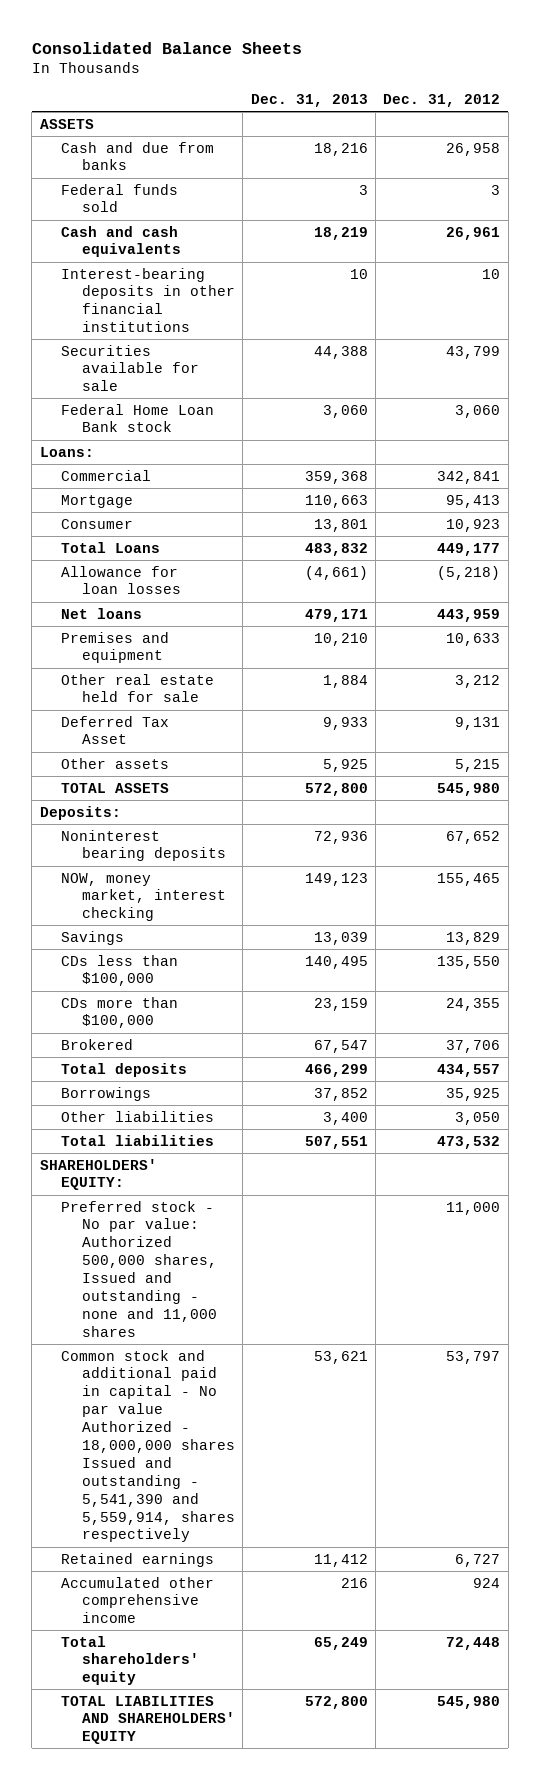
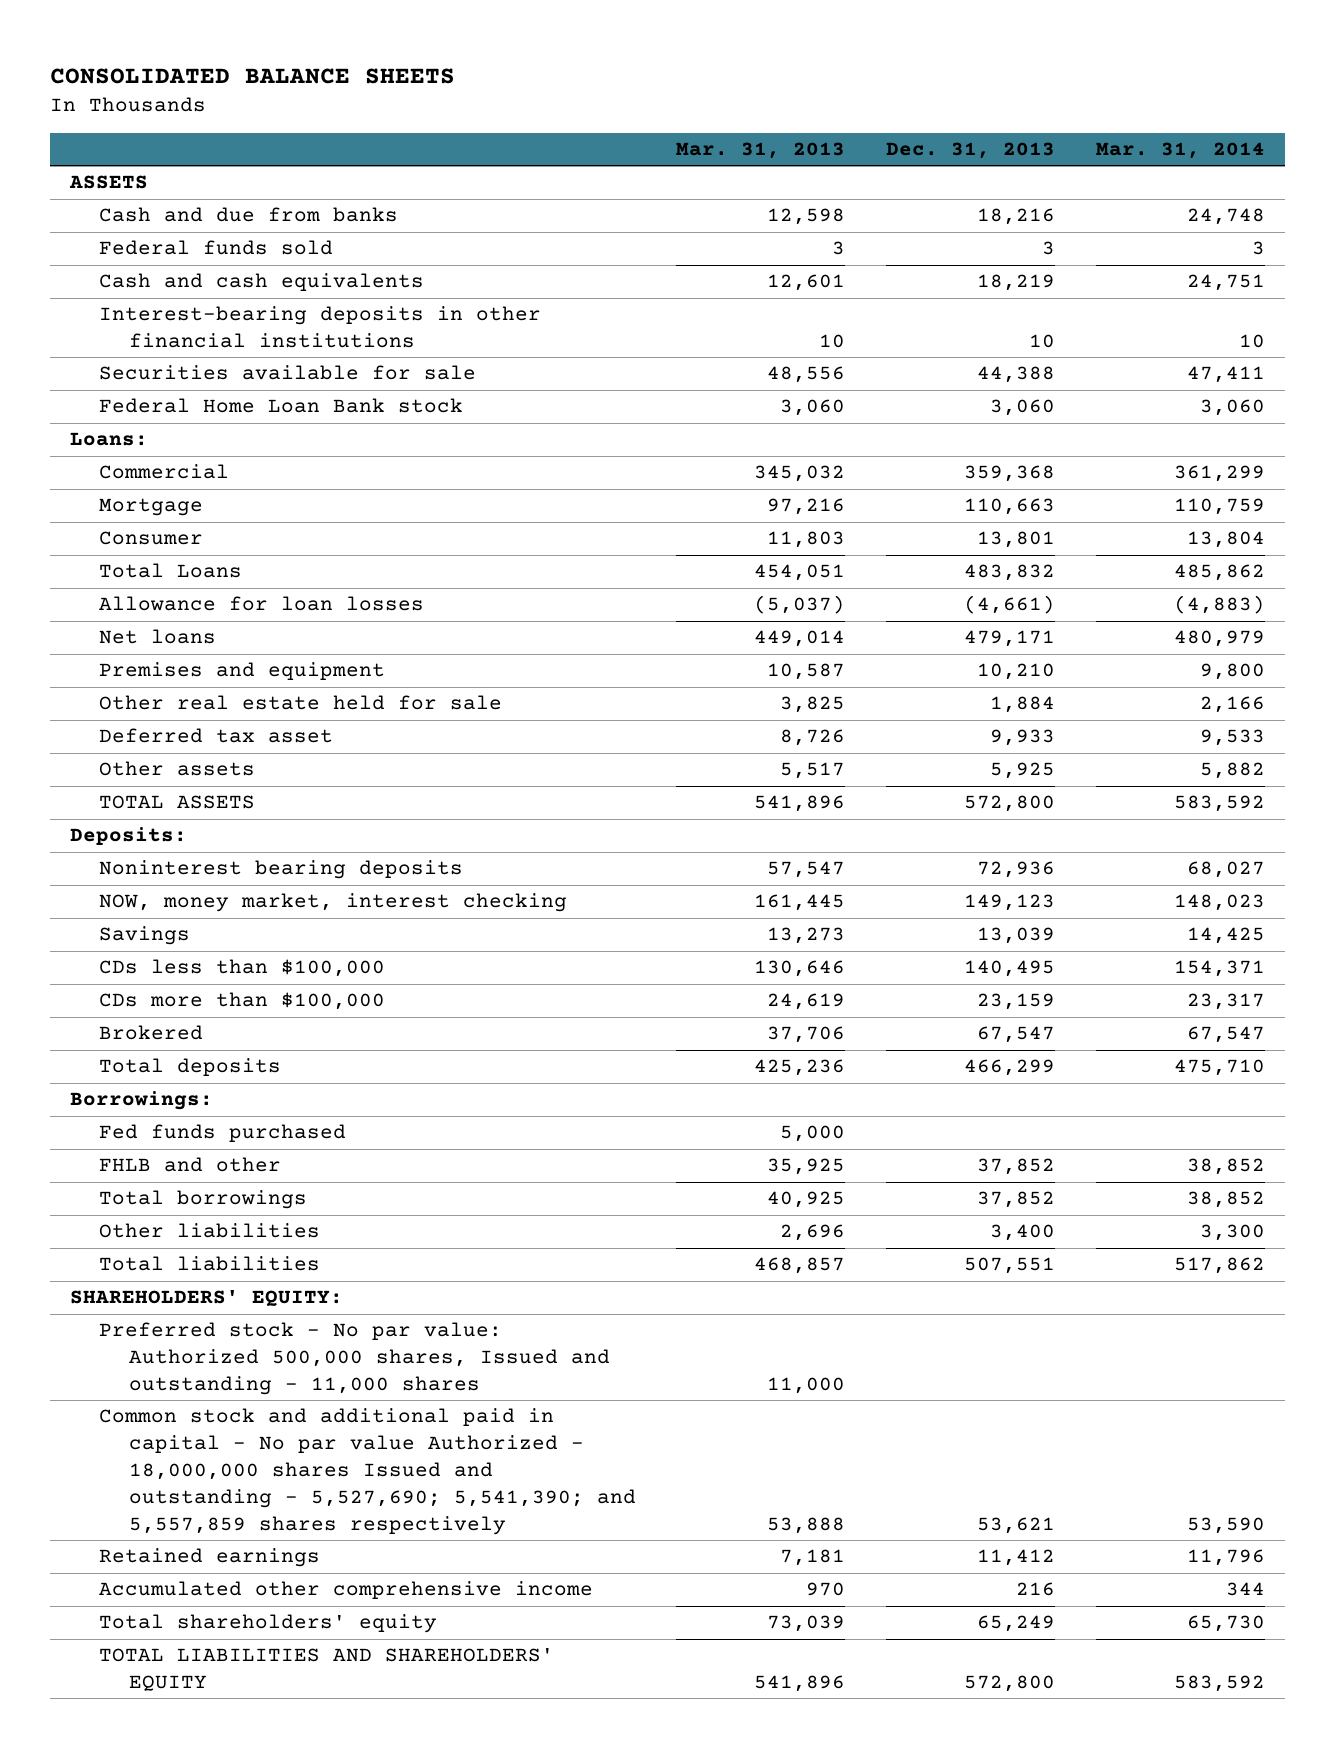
[31,42,302,55] Consolidated Balance Sheets -> [49,67,455,84] CONSOLIDATED BALANCE SHEETS
[383,94,501,108] Dec. 31, 2012 -> none
none -> [676,142,846,160] Mar. 31, 2013
none -> [1095,142,1265,160] Mar. 31, 2014
[60,715,169,745] Deferred Tax Asset -> [99,728,334,744] Deferred tax asset
none -> [70,1091,214,1111] Borrowings:
none -> [99,1124,347,1143] Fed funds purchased
none -> [99,1157,282,1173] FHLB and other
[60,1086,151,1101] Borrowings -> [99,1190,308,1210] Total borrowings
[60,1200,217,1337] Preferred stock - No par value: Authorized 500,000 shares, Issued and outstanding - none and 11,000 shares -> [99,1322,610,1396] Preferred stock - No par value: Authorized 500,000 shares, Issued and outstanding - 11,000 shares
[60,1349,235,1543] Common stock and additional paid in capital - No par value Authorized - 18,000,000 shares Issued and outstanding - 5,541,390 and 5,559,914, shares respectively -> [99,1408,636,1535] Common stock and additional paid in capital - No par value Authorized - 18,000,000 shares Issued and outstanding - 5,527,690; 5,541,390; and 5,557,859 shares respectively

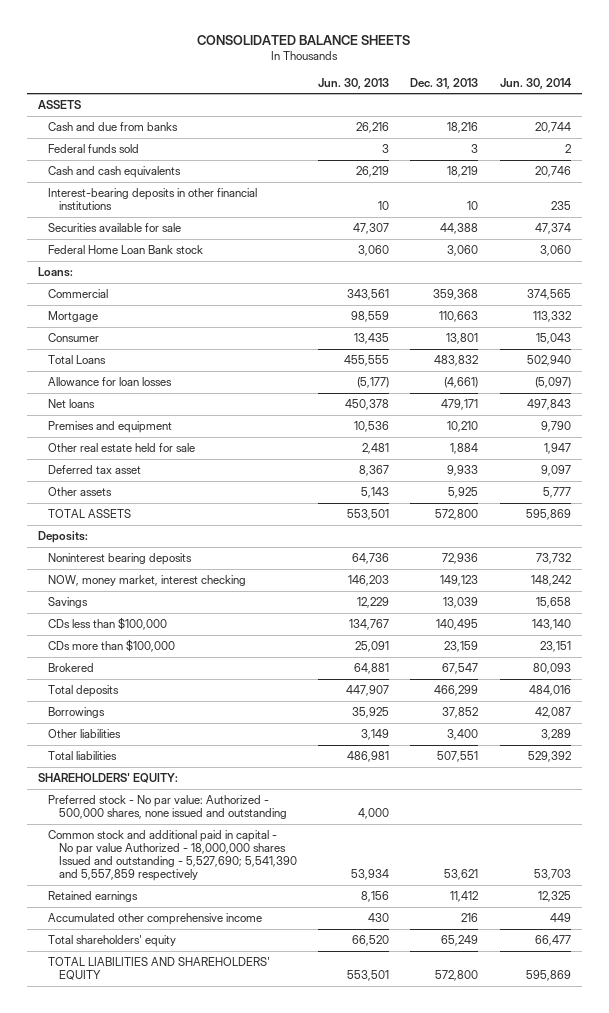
[676,142,846,160] Mar. 31, 2013 -> none
[1095,142,1265,160] Mar. 31, 2014 -> none
none -> [317,77,389,89] Jun. 30, 2013
none -> [499,77,572,89] Jun. 30, 2014
[70,1091,214,1111] Borrowings: -> none
[99,1124,347,1143] Fed funds purchased -> none
[99,1157,282,1173] FHLB and other -> none
[99,1190,308,1210] Total borrowings -> [48,707,106,719] Borrowings
[99,1322,610,1396] Preferred stock - No par value: Authorized 500,000 shares, Issued and outstanding - 11,000 shares -> [48,795,287,820] Preferred stock - No par value: Authorized - 500,000 shares, none issued and outstanding
[99,1408,636,1535] Common stock and additional paid in capital - No par value Authorized - 18,000,000 shares Issued and outstanding - 5,527,690; 5,541,390; and 5,557,859 shares respectively -> [48,830,297,882] Common stock and additional paid in capital - No par value Authorized - 18,000,000 shares Issued and outstanding - 5,527,690; 5,541,390 and 5,557,859 respectively

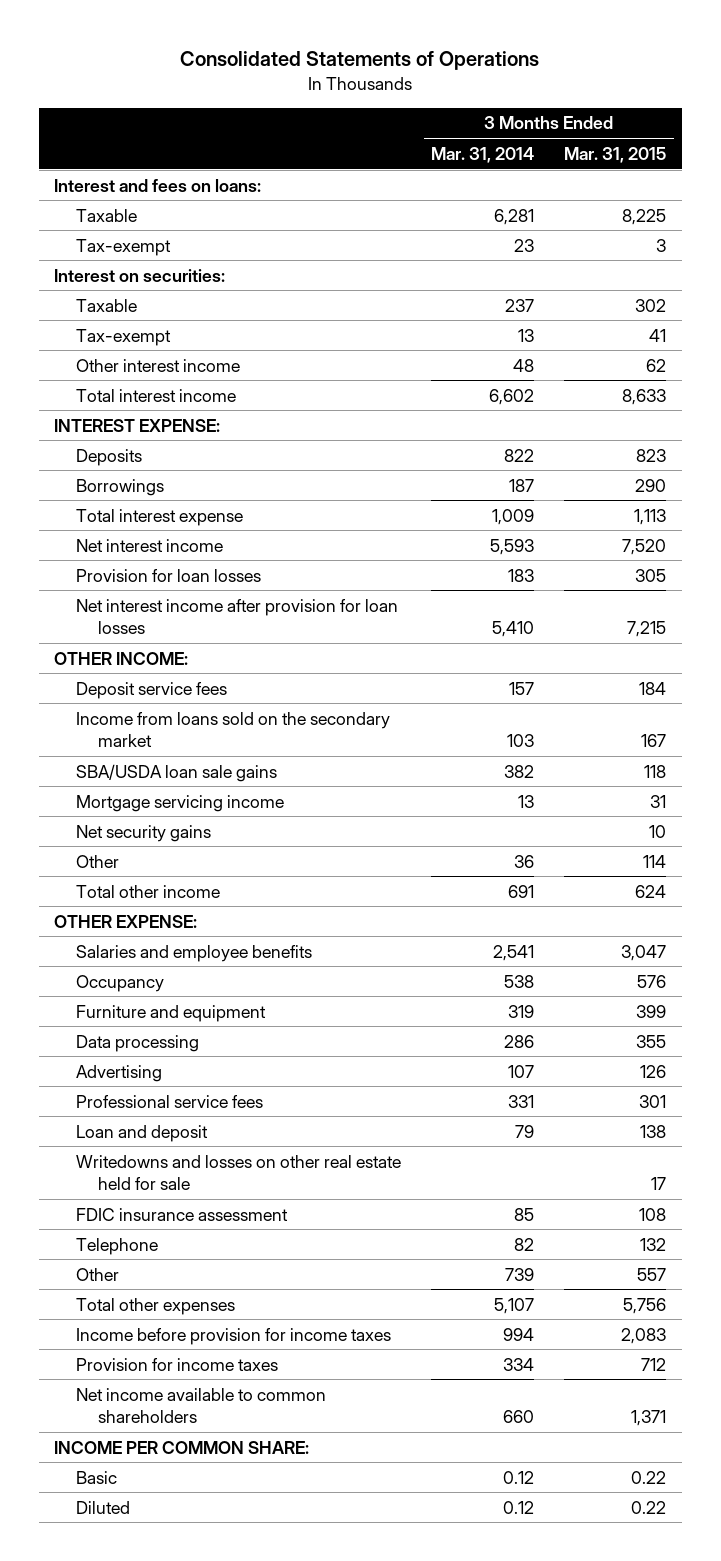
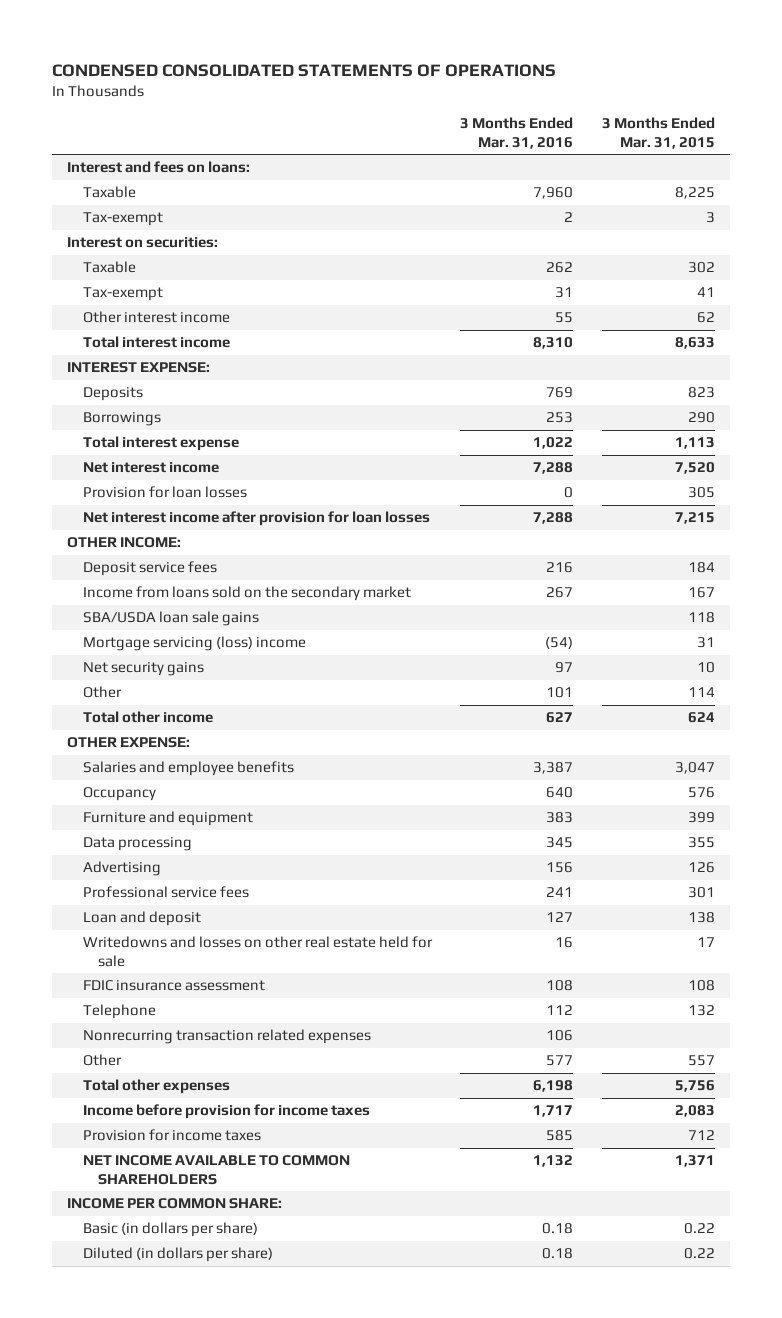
[180,51,540,71] Consolidated Statements of Operations -> [52,63,557,77] CONDENSED CONSOLIDATED STATEMENTS OF OPERATIONS
[431,146,535,163] Mar. 31, 2014 -> none
none -> [460,117,574,149] 3 Months Ended Mar. 31, 2016
[76,794,285,812] Mortgage servicing income -> [82,636,306,652] Mortgage servicing (loss) income
none -> [82,1029,371,1045] Nonrecurring transaction related expenses
[76,1387,327,1424] Net income available to common shareholders -> [82,1155,350,1185] NET INCOME AVAILABLE TO COMMON SHAREHOLDERS
[76,1470,118,1484] Basic -> [82,1222,258,1238] Basic (in dollars per share)
[76,1500,131,1514] Diluted -> [82,1247,273,1263] Diluted (in dollars per share)

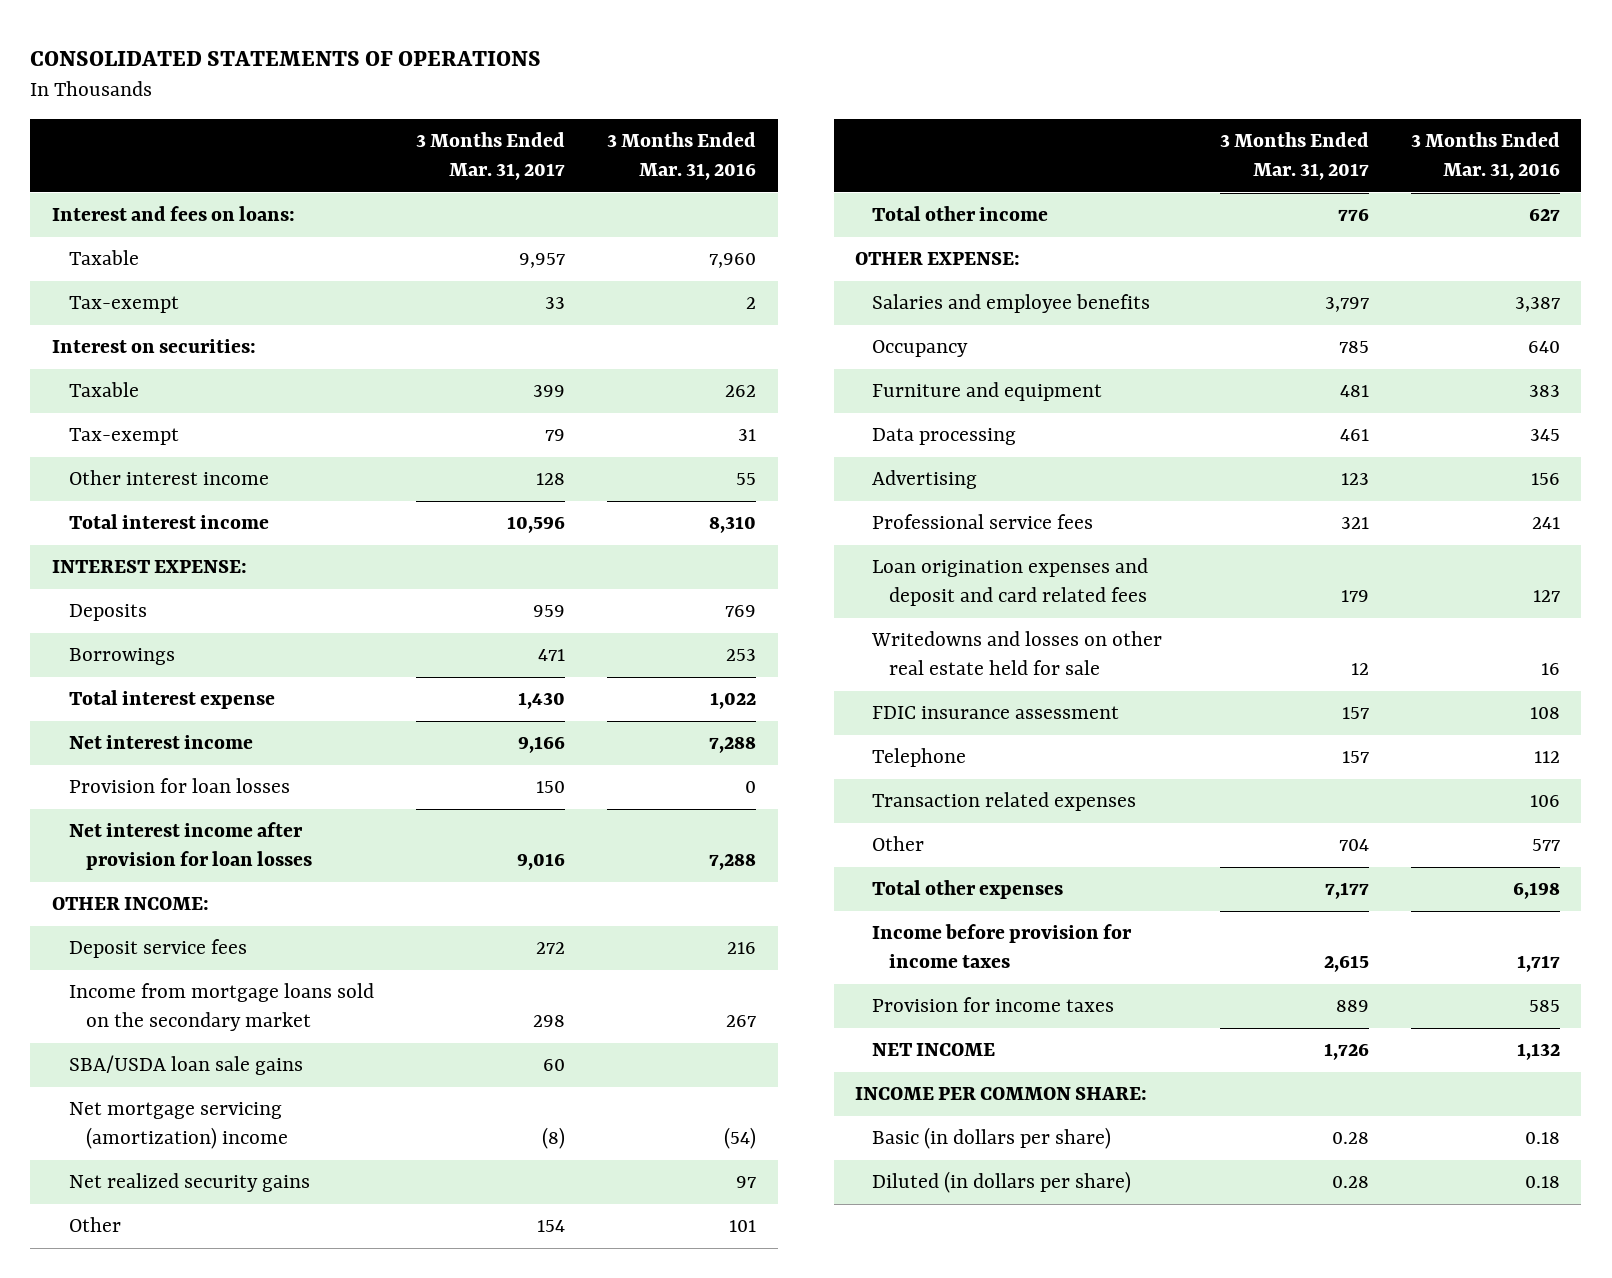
[52,63,557,77] CONDENSED CONSOLIDATED STATEMENTS OF OPERATIONS -> [30,50,542,66] CONSOLIDATED STATEMENTS OF OPERATIONS
[602,117,716,149] 3 Months Ended Mar. 31, 2015 -> none
none -> [415,132,565,181] 3 Months Ended Mar. 31, 2017
[82,586,411,602] Income from loans sold on the secondary market -> [68,983,374,1032] Income from mortgage loans sold on the secondary market
[82,636,306,652] Mortgage servicing (loss) income -> [68,1102,288,1150] Net mortgage servicing (amortization) income
[82,662,204,677] Net security gains -> [68,1173,310,1193] Net realized security gains
[82,911,201,927] Loan and deposit -> [872,558,1149,607] Loan origination expenses and deposit and card related fees
[82,1029,371,1045] Nonrecurring transaction related expenses -> [872,792,1137,812] Transaction related expenses
[82,1155,350,1185] NET INCOME AVAILABLE TO COMMON SHAREHOLDERS -> [872,1043,996,1057] NET INCOME

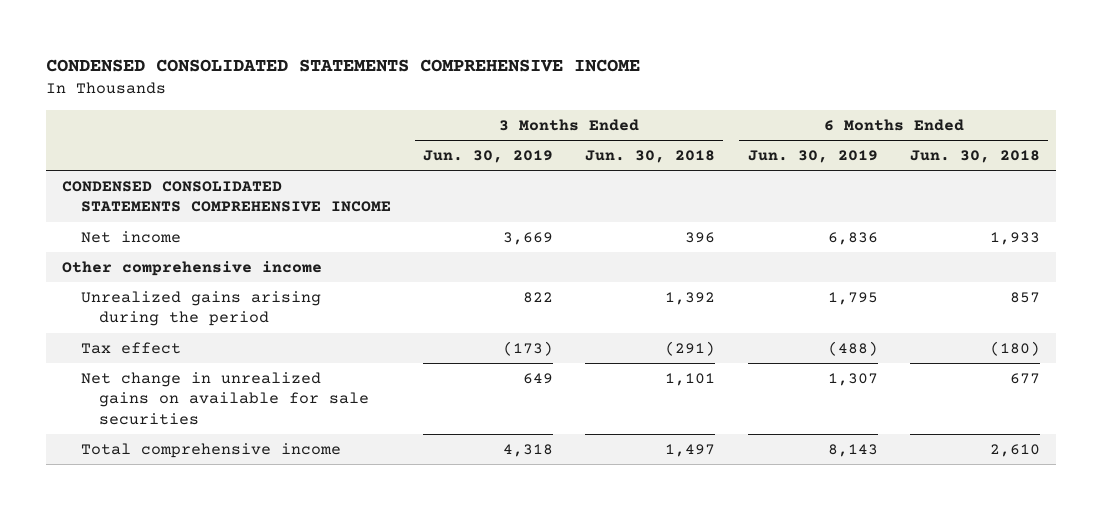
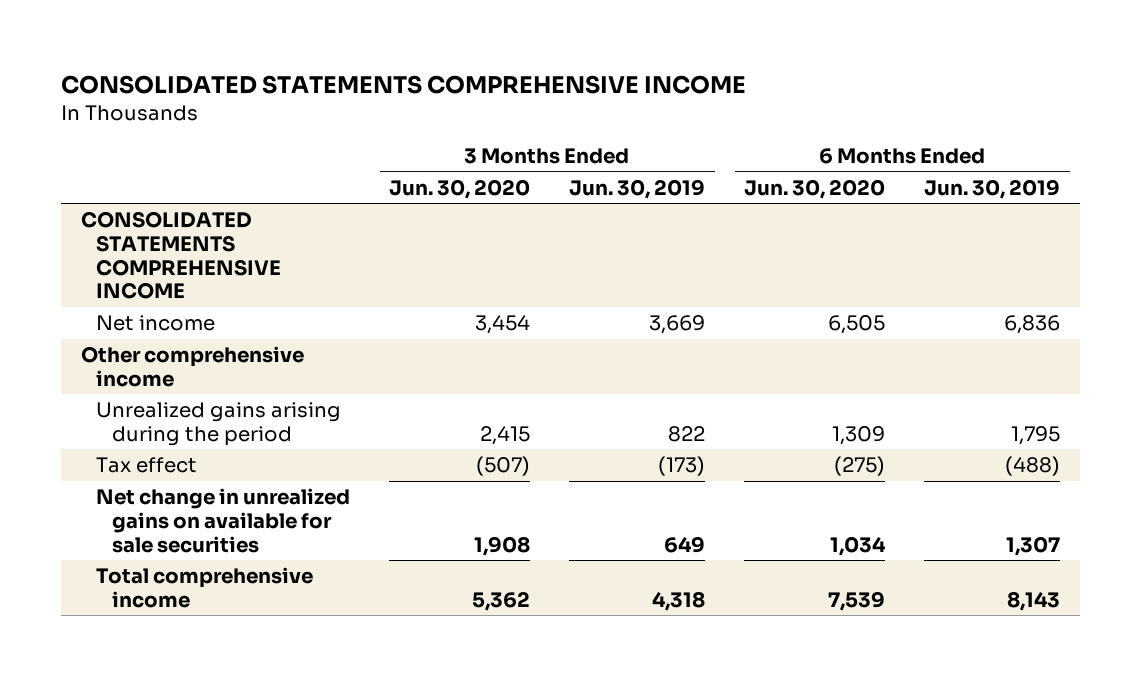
[46,59,641,73] CONDENSED CONSOLIDATED STATEMENTS COMPREHENSIVE INCOME -> [61,74,747,94] CONSOLIDATED STATEMENTS COMPREHENSIVE INCOME
[585,149,716,163] Jun. 30, 2018 -> none
[909,149,1040,163] Jun. 30, 2018 -> none
none -> [389,178,531,199] Jun. 30, 2020
none -> [744,178,886,199] Jun. 30, 2020
[62,180,391,213] CONDENSED CONSOLIDATED STATEMENTS COMPREHENSIVE INCOME -> [80,211,282,300] CONSOLIDATED STATEMENTS COMPREHENSIVE INCOME

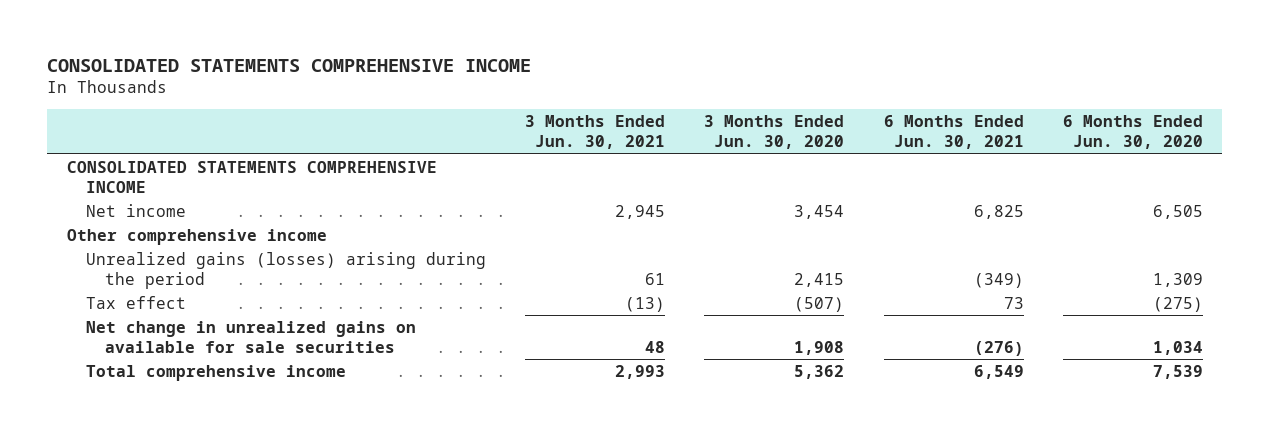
[569,178,706,199] Jun. 30, 2019 -> none
[924,178,1061,199] Jun. 30, 2019 -> none
none -> [525,115,666,150] 3 Months Ended Jun. 30, 2021
none -> [883,115,1024,150] 6 Months Ended Jun. 30, 2021
[96,402,342,446] Unrealized gains arising during the period -> [85,251,486,289] Unrealized gains (losses) arising during the period

